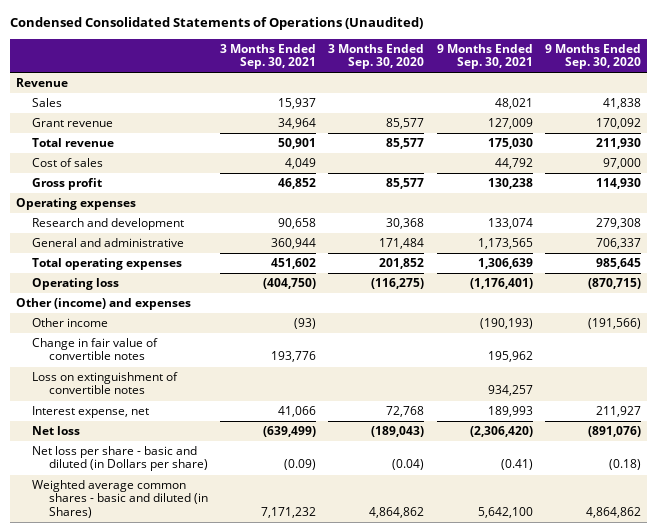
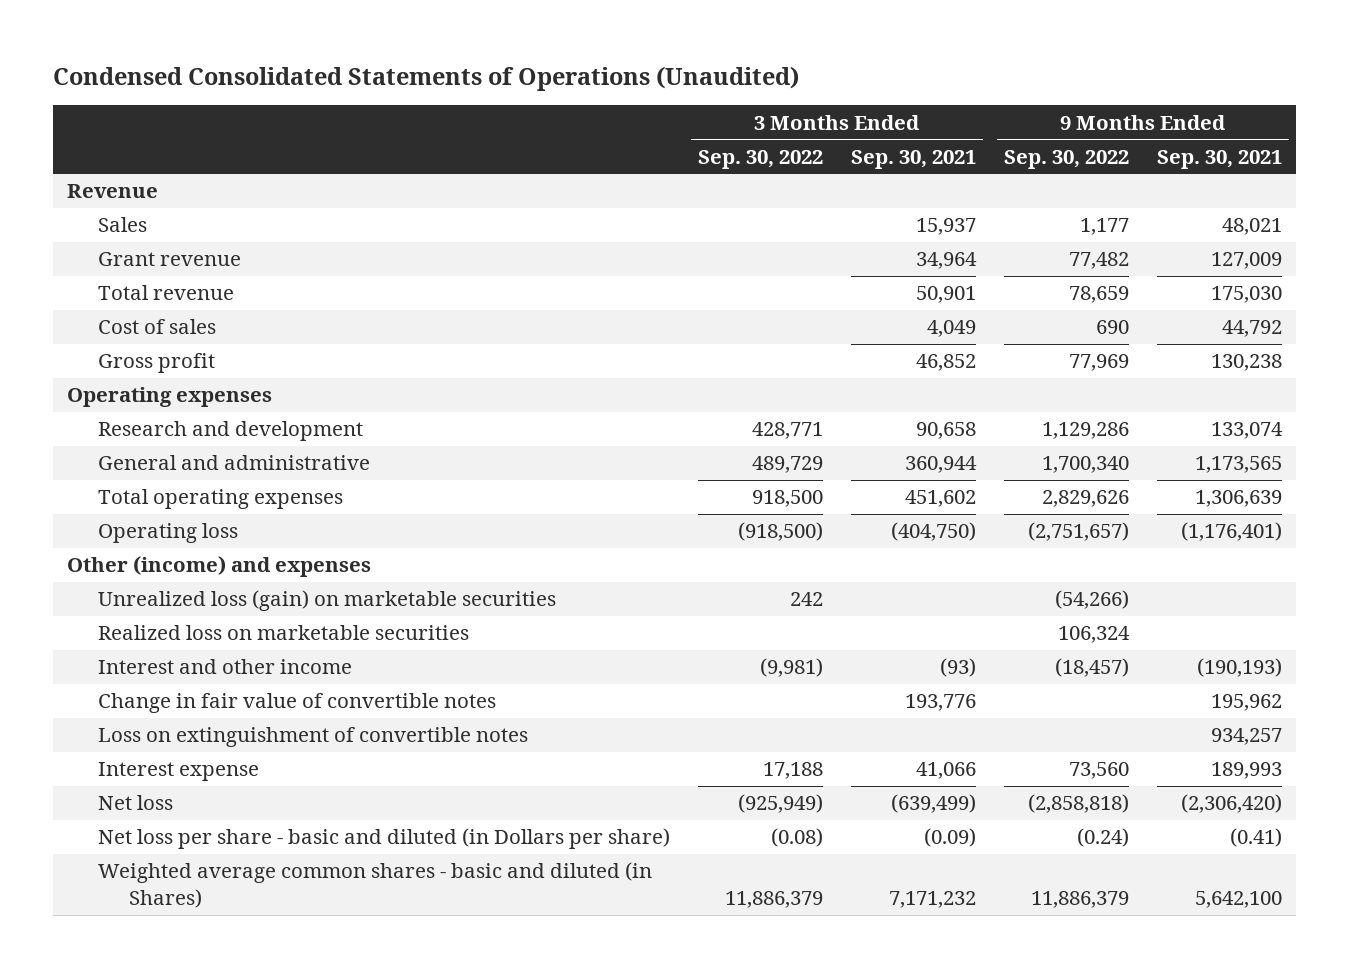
[328,43,425,70] 3 Months Ended Sep. 30, 2020 -> none
[544,43,641,70] 9 Months Ended Sep. 30, 2020 -> none
none -> [698,149,824,169] Sep. 30, 2022
none -> [1004,149,1130,169] Sep. 30, 2022
none -> [97,590,556,612] Unrealized loss (gain) on marketable securities
none -> [97,625,469,641] Realized loss on marketable securities
[32,318,109,328] Other income -> [97,659,352,675] Interest and other income
[32,406,150,419] Interest expense, net -> [97,762,259,782] Interest expense

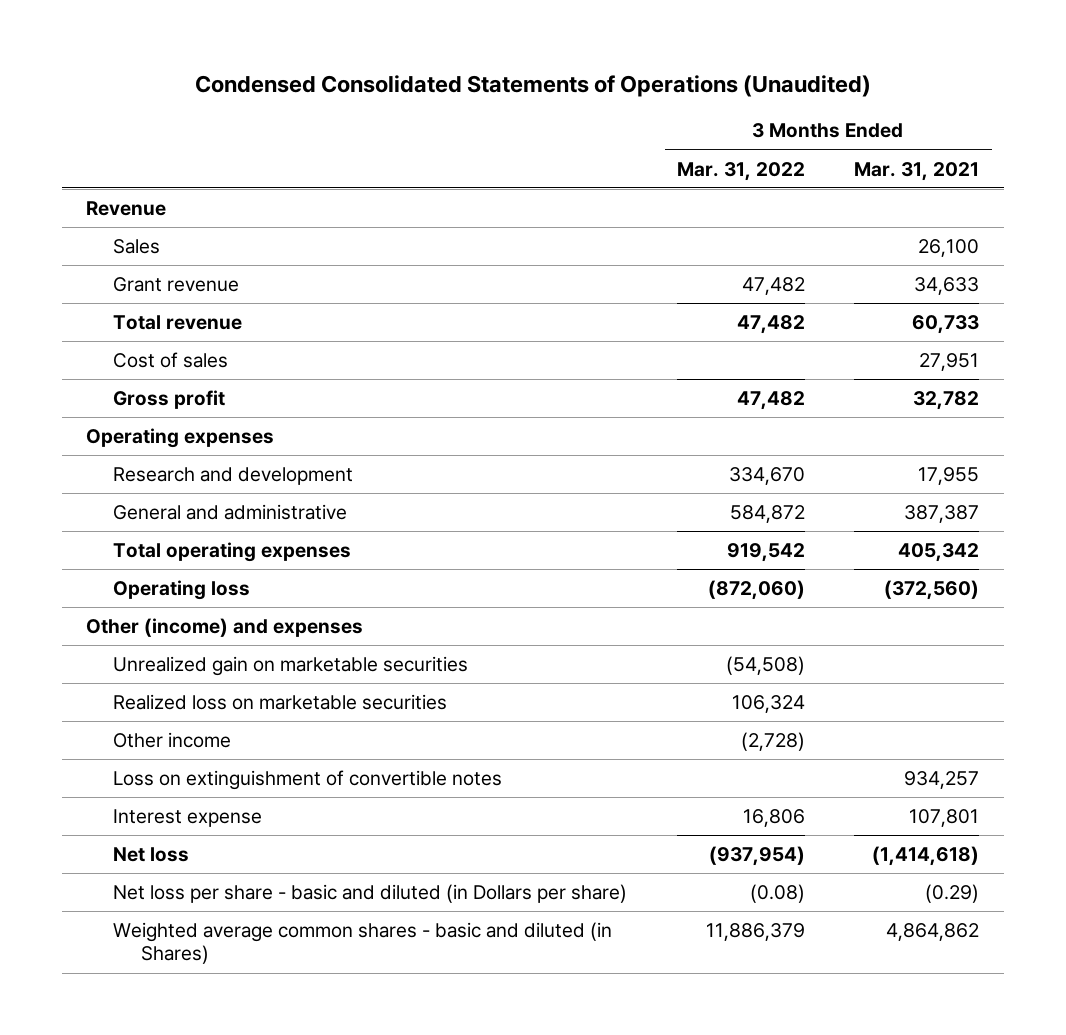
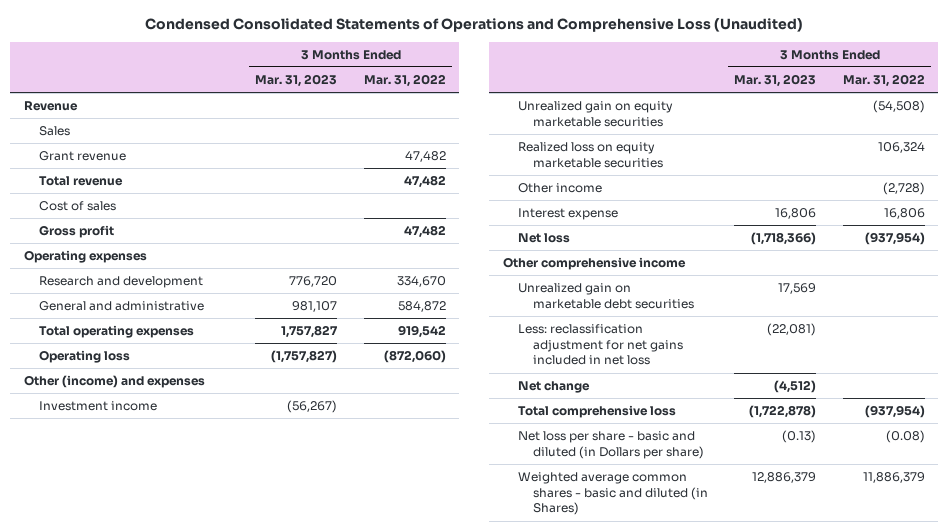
[194,74,871,97] Condensed Consolidated Statements of Operations (Unaudited) -> [145,18,804,33] Condensed Consolidated Statements of Operations and Comprehensive Loss (Unaudited)
[854,161,980,181] Mar. 31, 2021 -> none
none -> [255,73,338,87] Mar. 31, 2023
none -> [38,401,157,412] Investment income
[113,656,469,677] Unrealized gain on marketable securities -> [517,101,673,127] Unrealized gain on equity marketable securities
[113,694,448,711] Realized loss on marketable securities -> [517,142,664,168] Realized loss on equity marketable securities
[113,770,503,791] Loss on extinguishment of convertible notes -> none
none -> [502,257,686,271] Other comprehensive income
none -> [517,283,695,309] Unrealized gain on marketable debt securities
none -> [517,324,684,366] Less: reclassification adjustment for net gains included in net loss
none -> [517,381,590,394] Net change
none -> [517,405,676,419] Total comprehensive loss

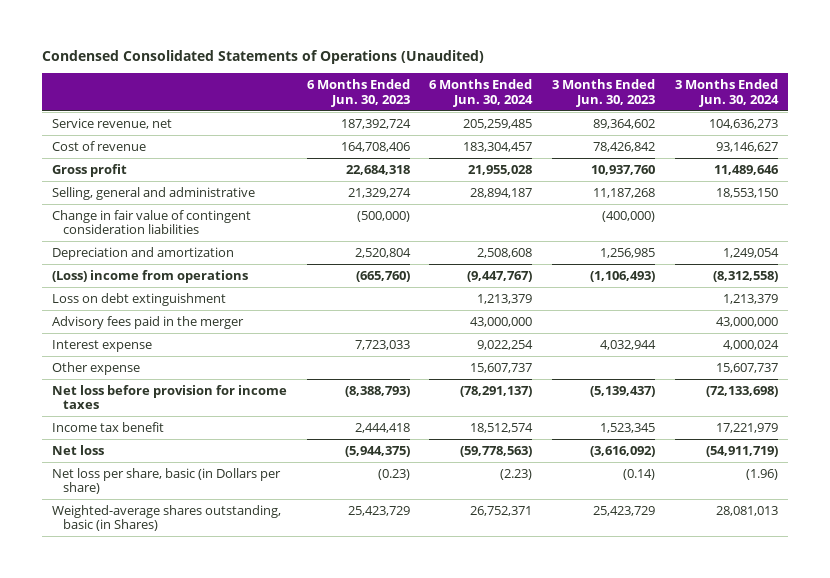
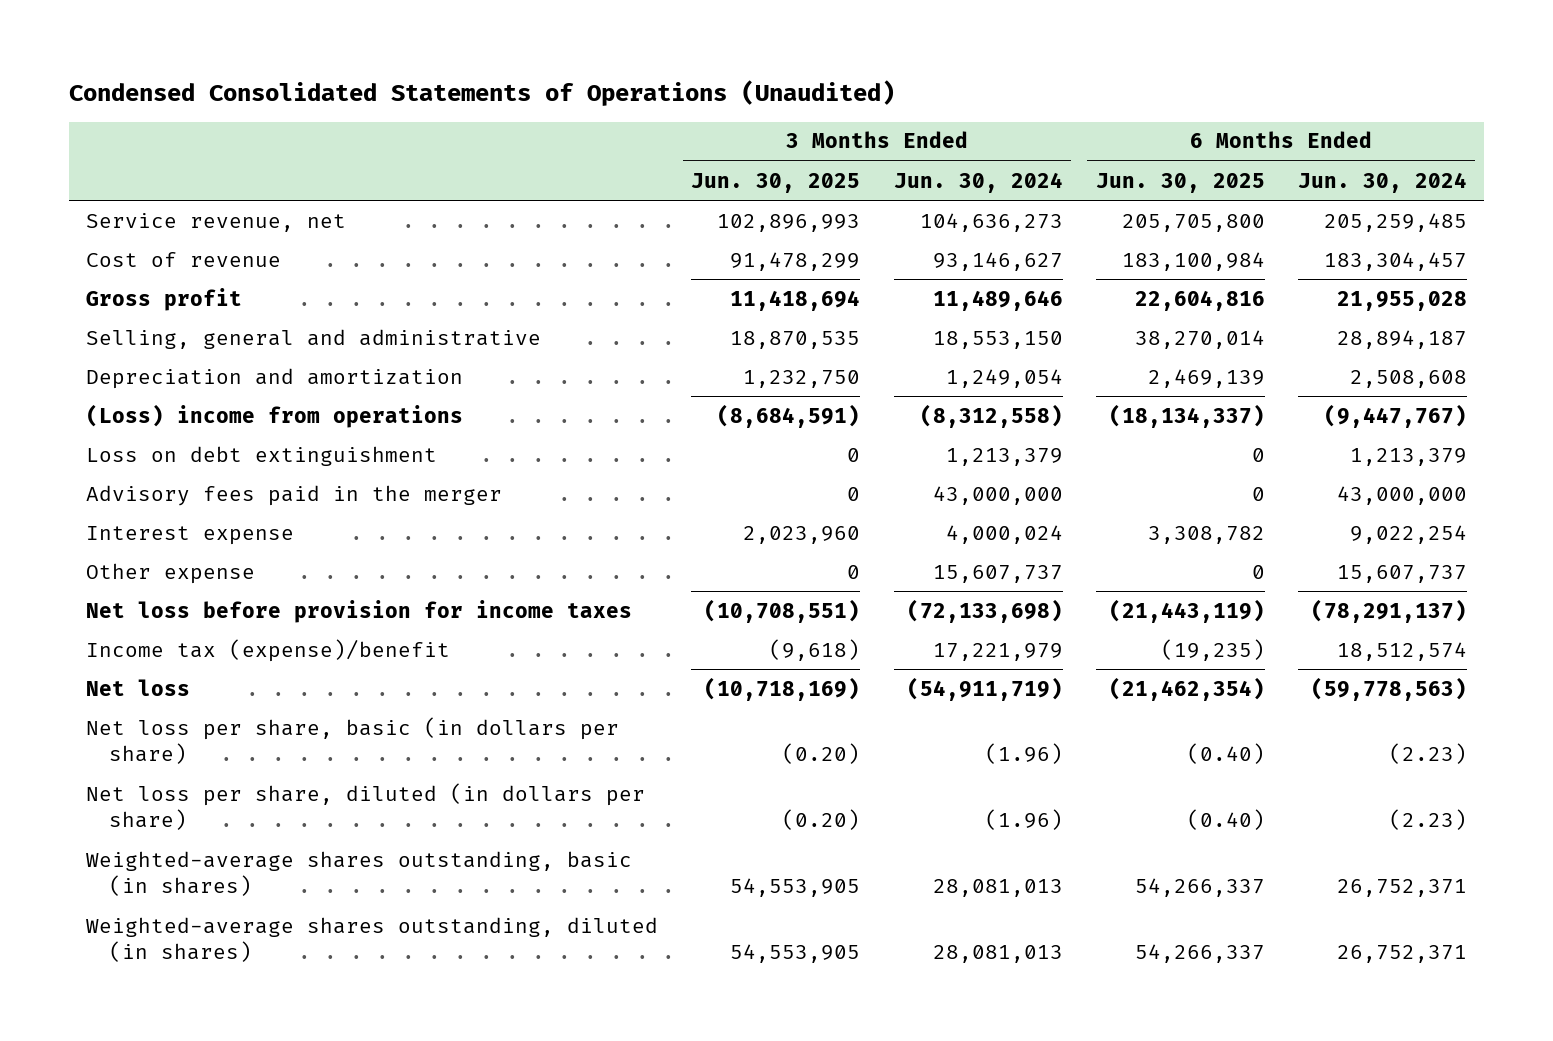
[306,79,410,107] 6 Months Ended Jun. 30, 2023 -> none
[552,79,656,107] 3 Months Ended Jun. 30, 2023 -> none
none -> [691,172,861,193] Jun. 30, 2025
none -> [1095,172,1265,193] Jun. 30, 2025
[51,209,251,235] Change in fair value of contingent consideration liabilities -> none
[51,421,164,432] Income tax benefit -> [85,638,450,662] Income tax (expense)/benefit
[51,467,281,495] Net loss per share, basic (in Dollars per share) -> [85,716,619,765] Net loss per share, basic (in dollars per share)
none -> [85,782,645,831] Net loss per share, diluted (in dollars per share)
[51,504,281,532] Weighted-average shares outstanding, basic (in Shares) -> [85,850,632,897] Weighted-average shares outstanding, basic (in shares)
none -> [85,916,658,963] Weighted-average shares outstanding, diluted (in shares)

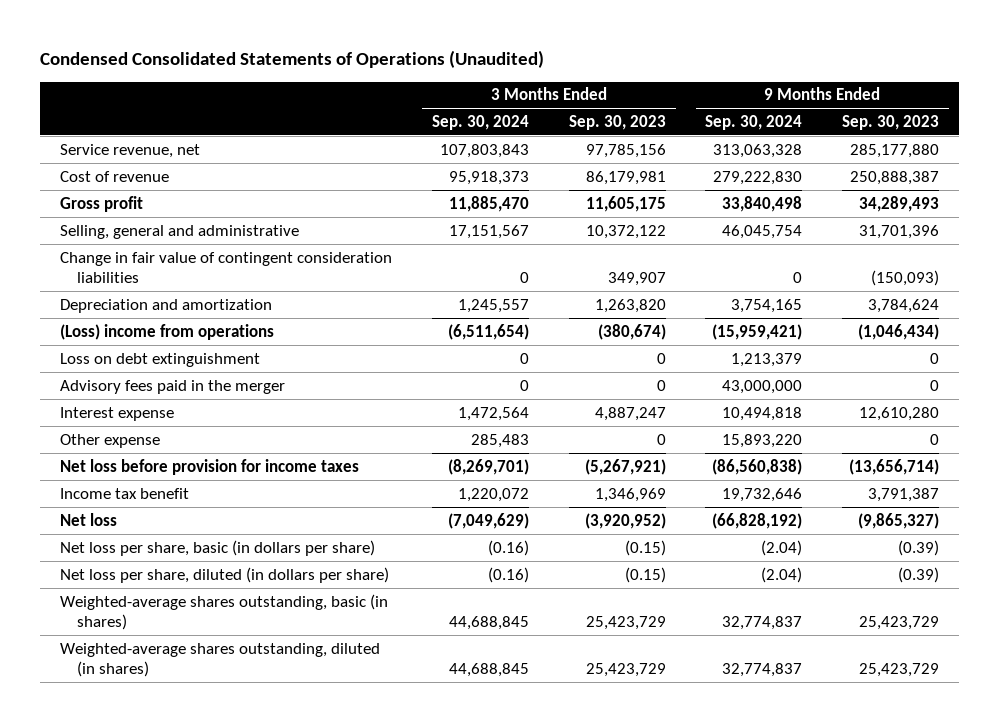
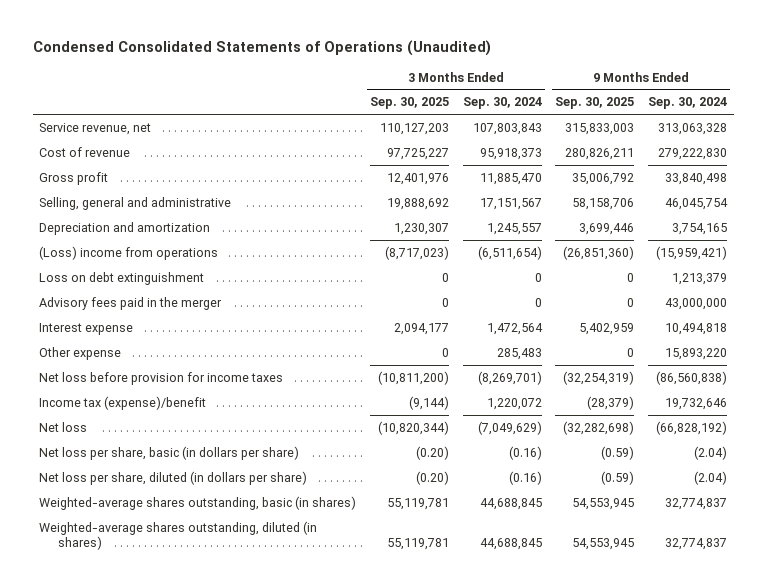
[568,114,666,130] Sep. 30, 2023 -> none
[842,114,940,130] Sep. 30, 2023 -> none
none -> [370,97,450,110] Sep. 30, 2025
none -> [555,97,635,110] Sep. 30, 2025
[59,251,392,284] Change in fair value of contingent consideration liabilities -> none
[59,487,189,499] Income tax benefit -> [39,395,207,410] Income tax (expense)/benefit

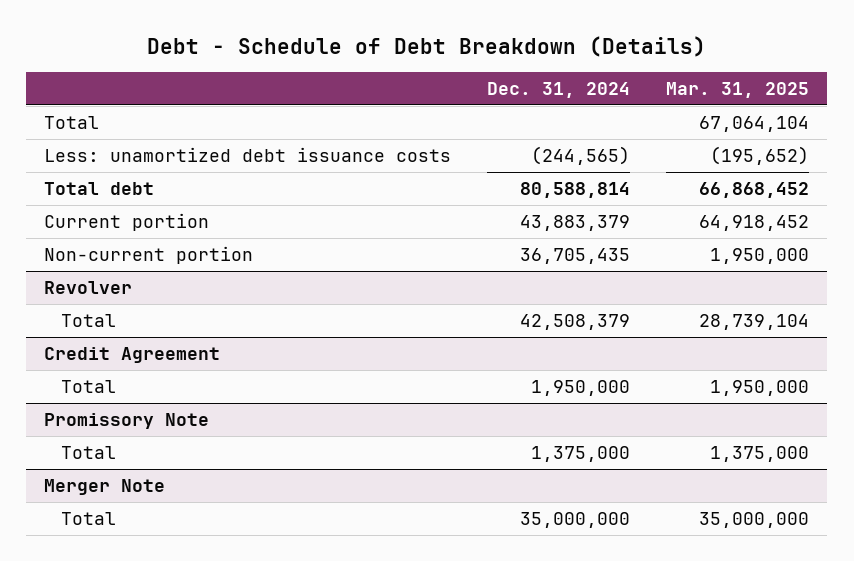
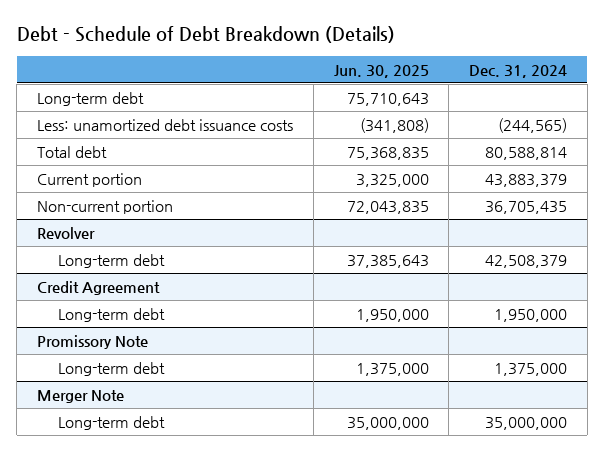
[666,81,810,98] Mar. 31, 2025 -> none
none -> [333,64,429,78] Jun. 30, 2025
[44,116,100,130] Total -> [36,91,144,106] Long-term debt
[60,314,116,328] Total -> [57,253,165,268] Long-term debt
[60,380,116,394] Total -> [57,307,165,322] Long-term debt
[60,446,116,460] Total -> [57,361,165,376] Long-term debt
[60,512,116,526] Total -> [57,415,165,430] Long-term debt

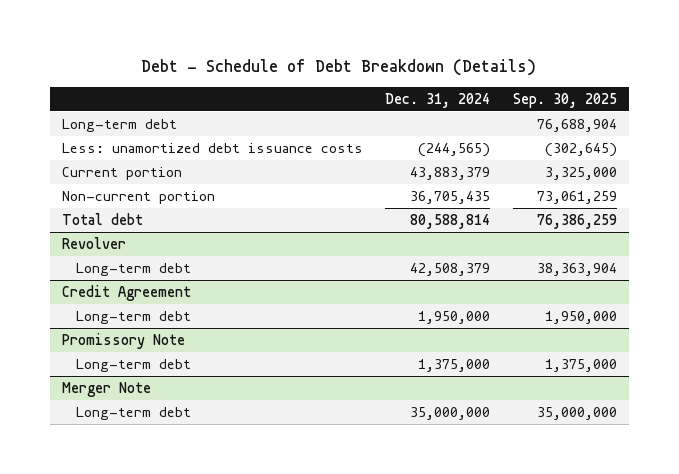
[333,64,429,78] Jun. 30, 2025 -> none
none -> [513,92,618,108] Sep. 30, 2025
[36,145,107,158] Total debt -> [61,212,143,225] Total debt

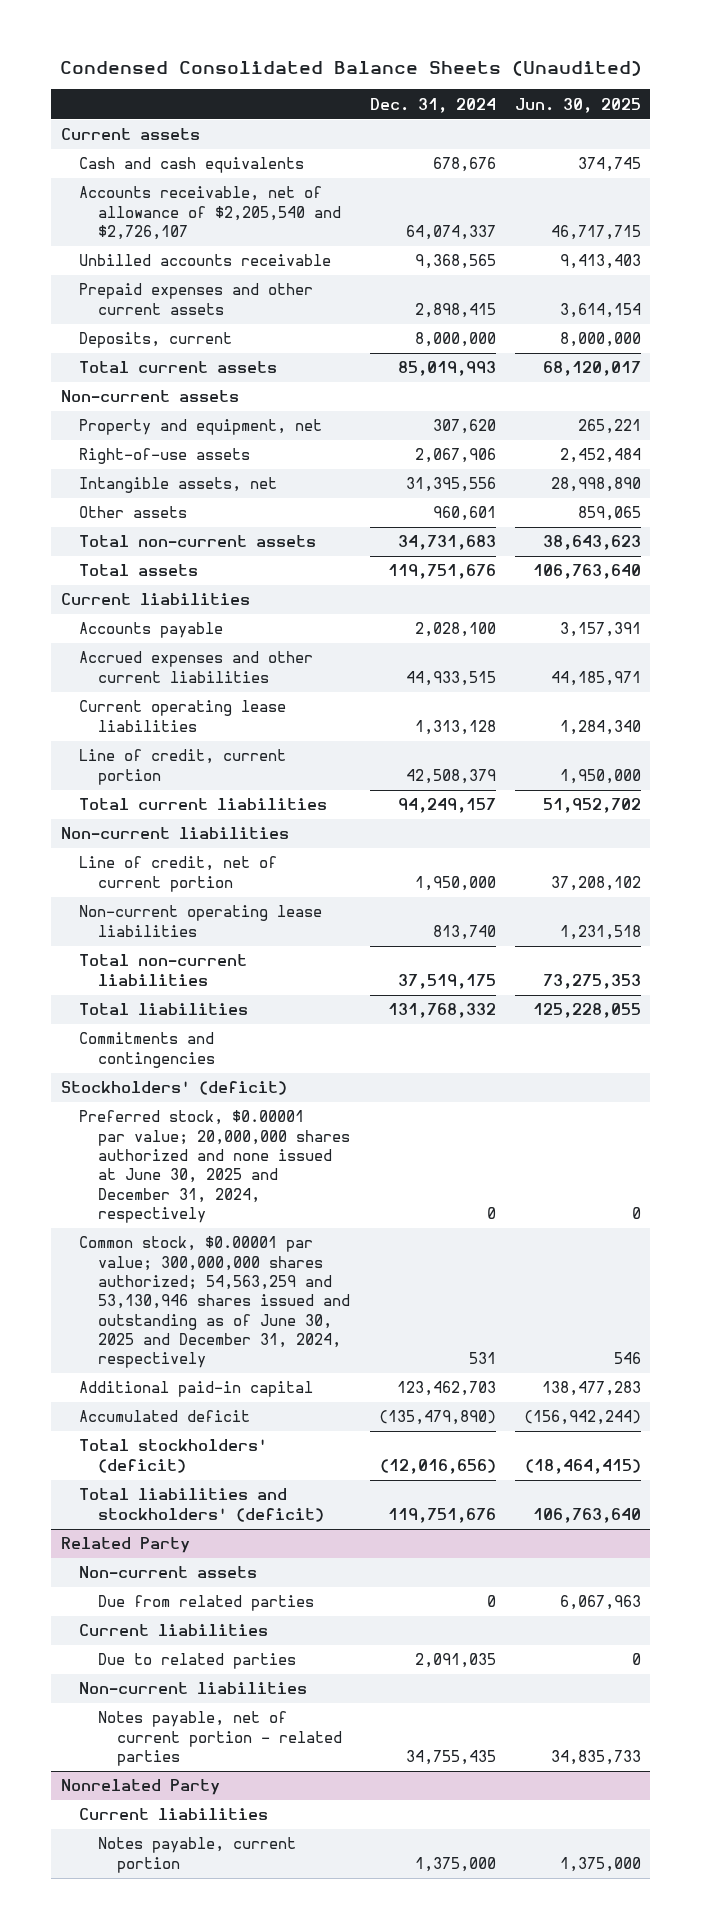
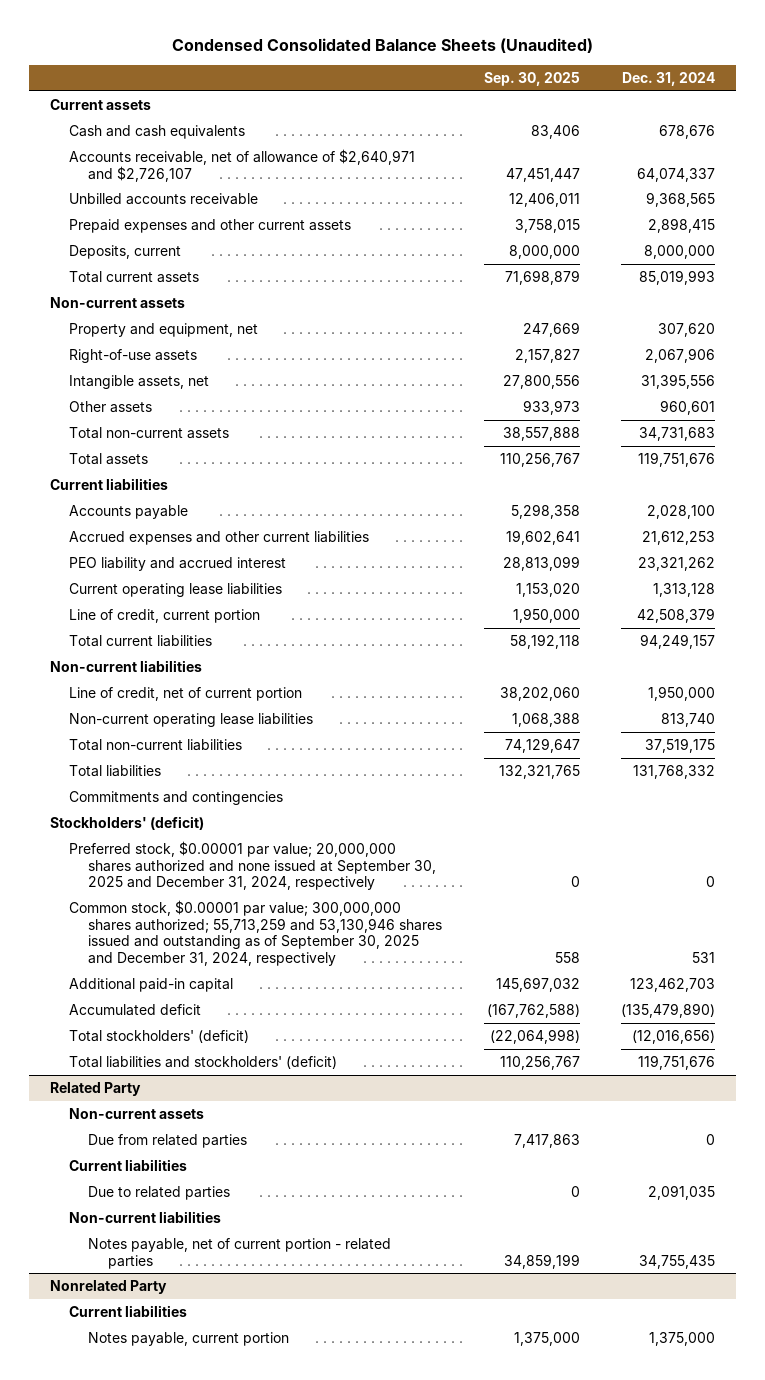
[514,97,641,113] Jun. 30, 2025 -> none
none -> [483,71,580,86] Sep. 30, 2025
[79,186,342,241] Accounts receivable, net of allowance of $2,205,540 and $2,726,107 -> [69,148,416,182] Accounts receivable, net of allowance of $2,640,971 and $2,726,107
[405,670,496,686] 44,933,515 -> [641,530,715,545] 21,612,253
none -> [69,556,287,571] PEO liability and accrued interest
[79,1110,351,1223] Preferred stock, $0.00001 par value; 20,000,000 shares authorized and none issued at June 30, 2025 and December 31, 2024, respectively -> [69,840,437,891] Preferred stock, $0.00001 par value; 20,000,000 shares authorized and none issued at September 30, 2025 and December 31, 2024, respectively
[79,1236,351,1369] Common stock, $0.00001 par value; 300,000,000 shares authorized; 54,563,259 and 53,130,946 shares issued and outstanding as of June 30, 2025 and December 31, 2024, respectively -> [69,899,443,967] Common stock, $0.00001 par value; 300,000,000 shares authorized; 55,713,259 and 53,130,946 shares issued and outstanding as of September 30, 2025 and December 31, 2024, respectively

